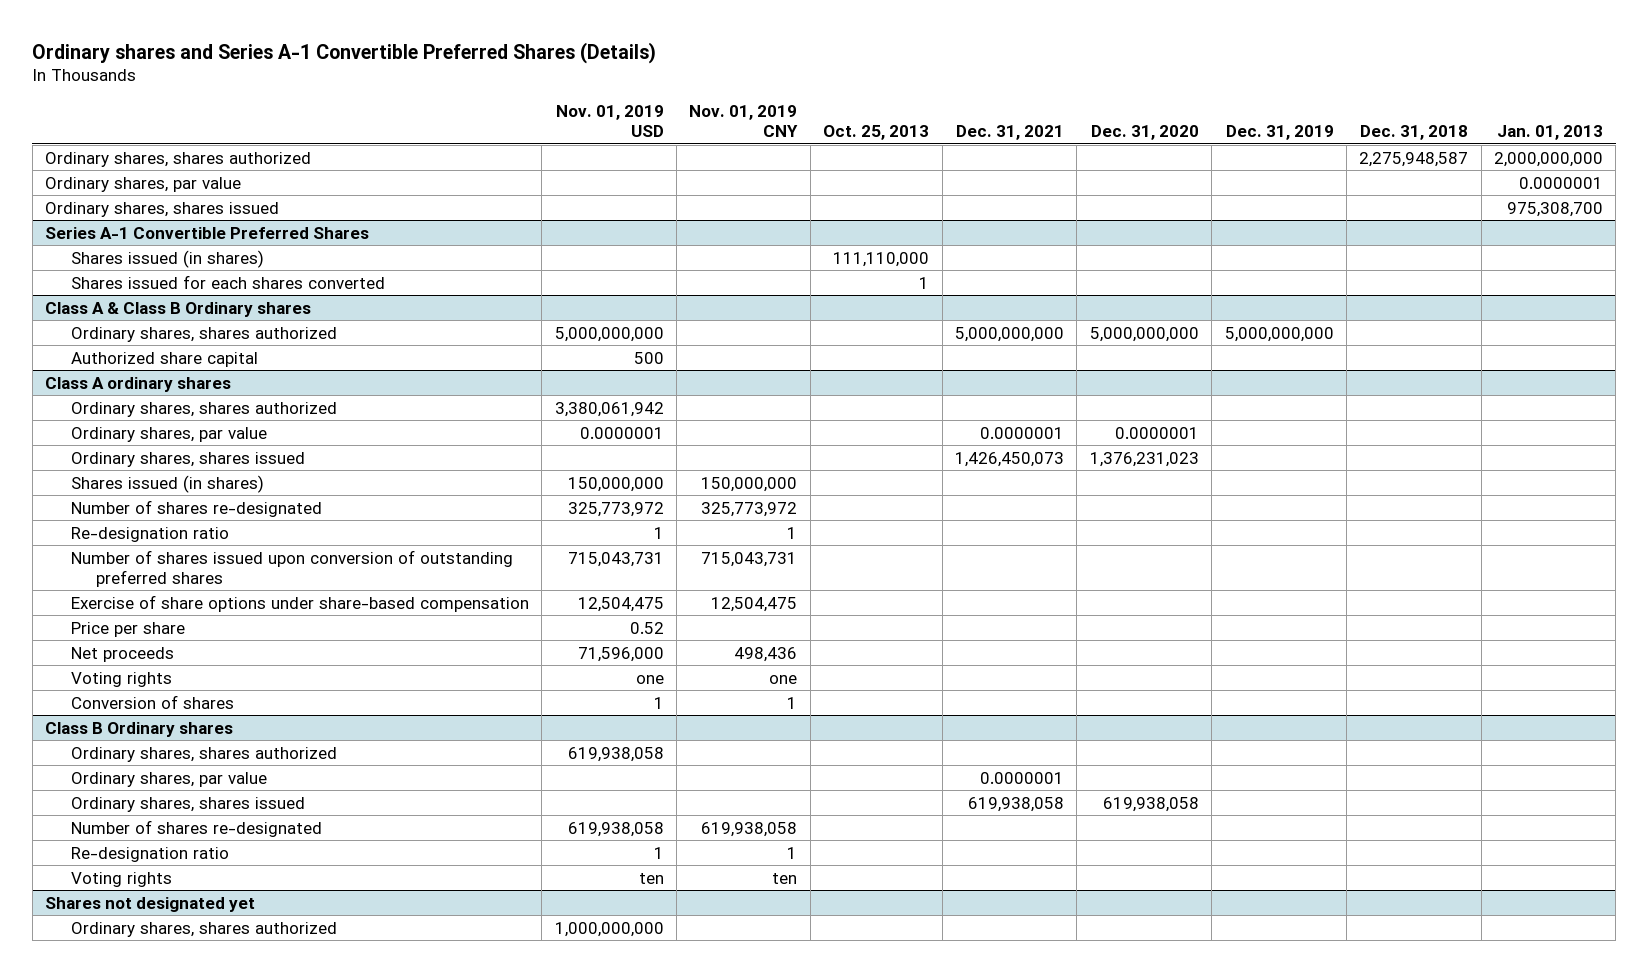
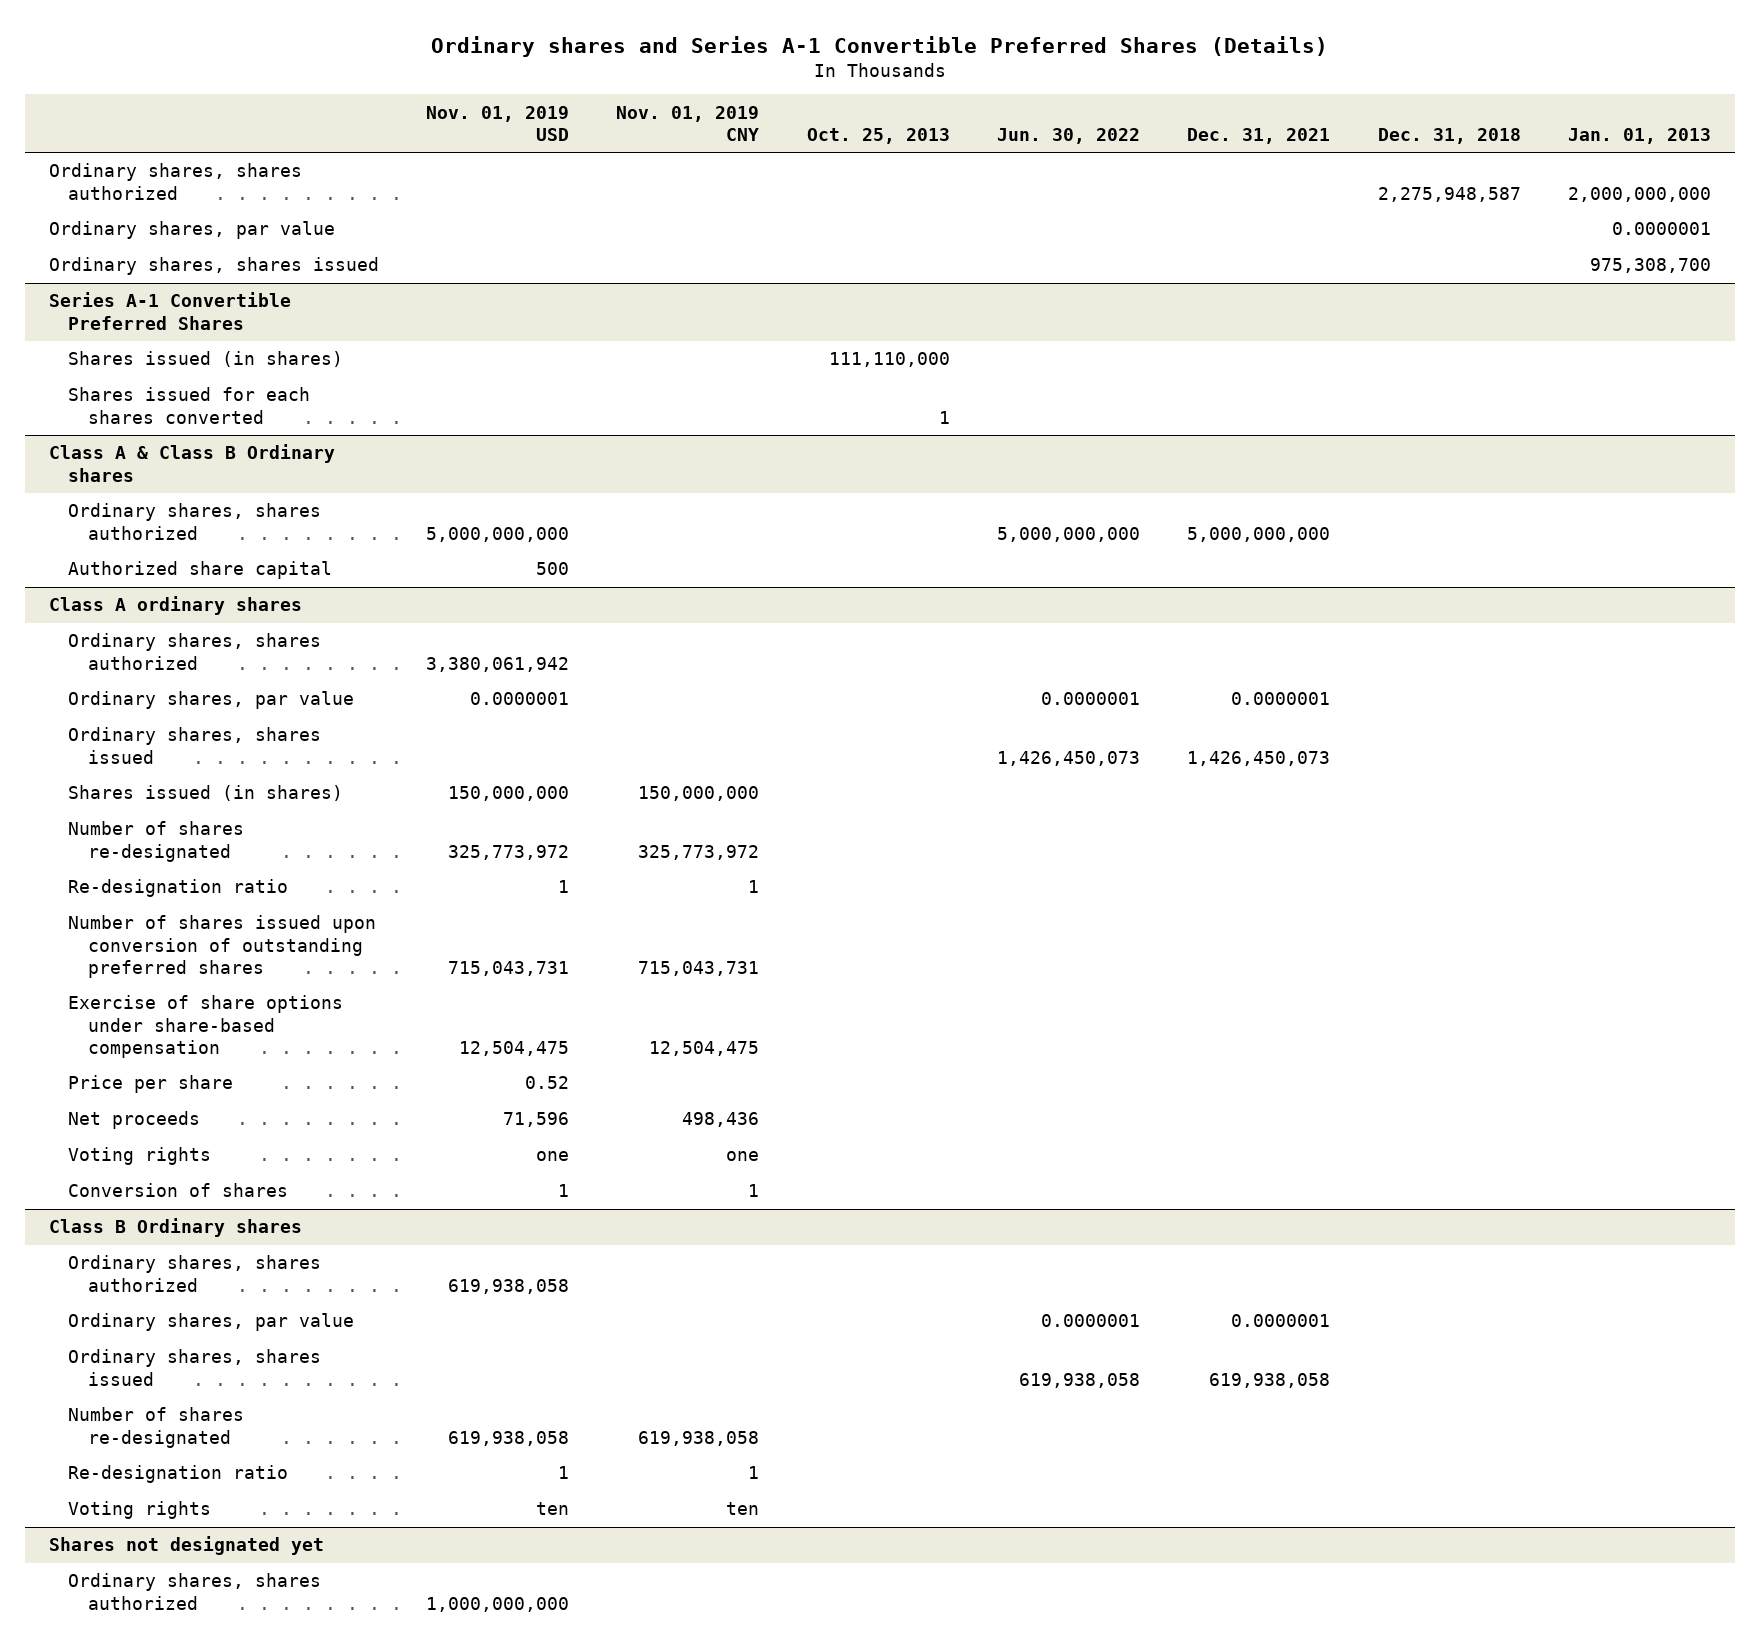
[1090,125,1199,141] Dec. 31, 2020 -> none
[1225,125,1334,141] Dec. 31, 2019 -> none
none -> [996,127,1140,144] Jun. 30, 2022
[577,646,664,662] 71,596,000 -> [502,1112,569,1128] 71,596

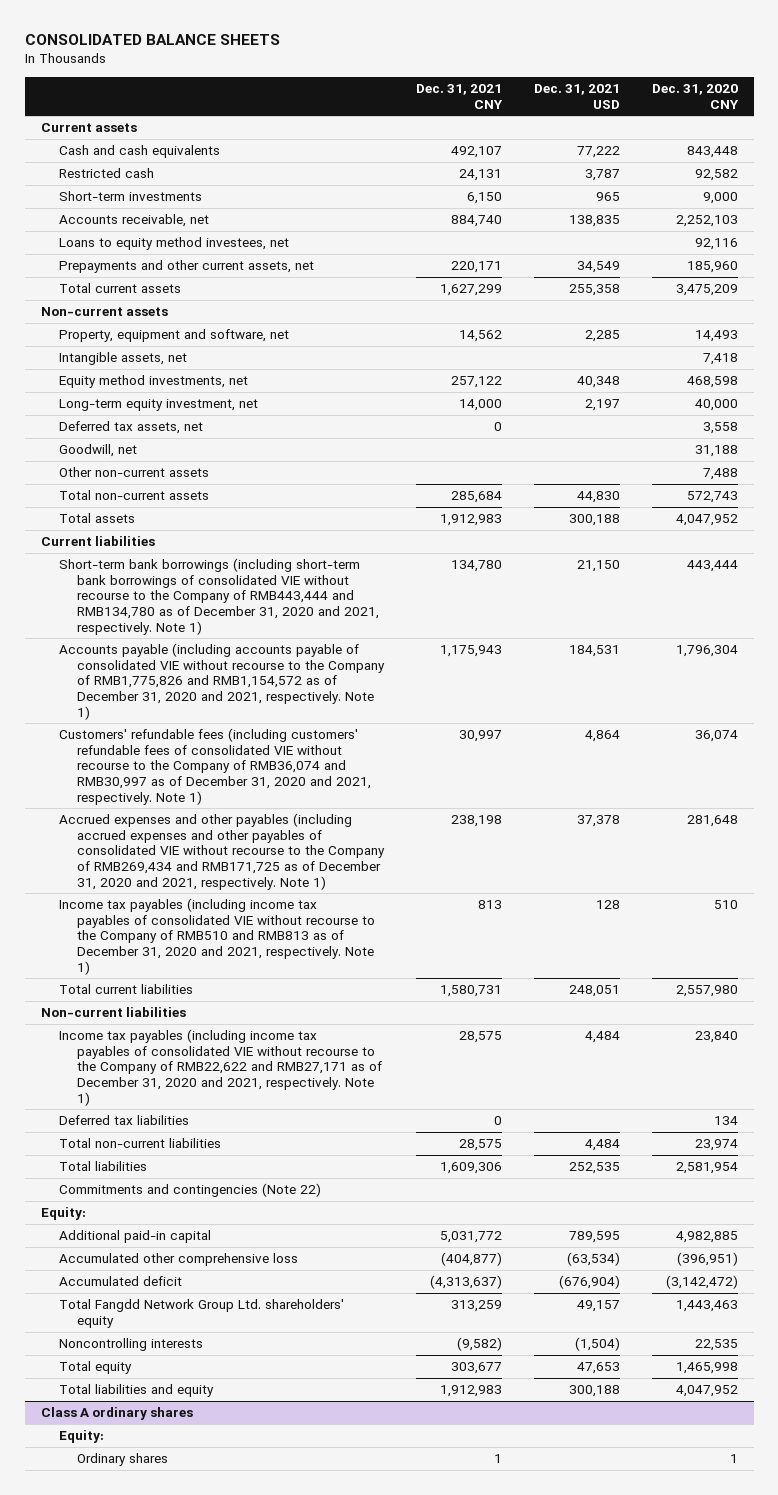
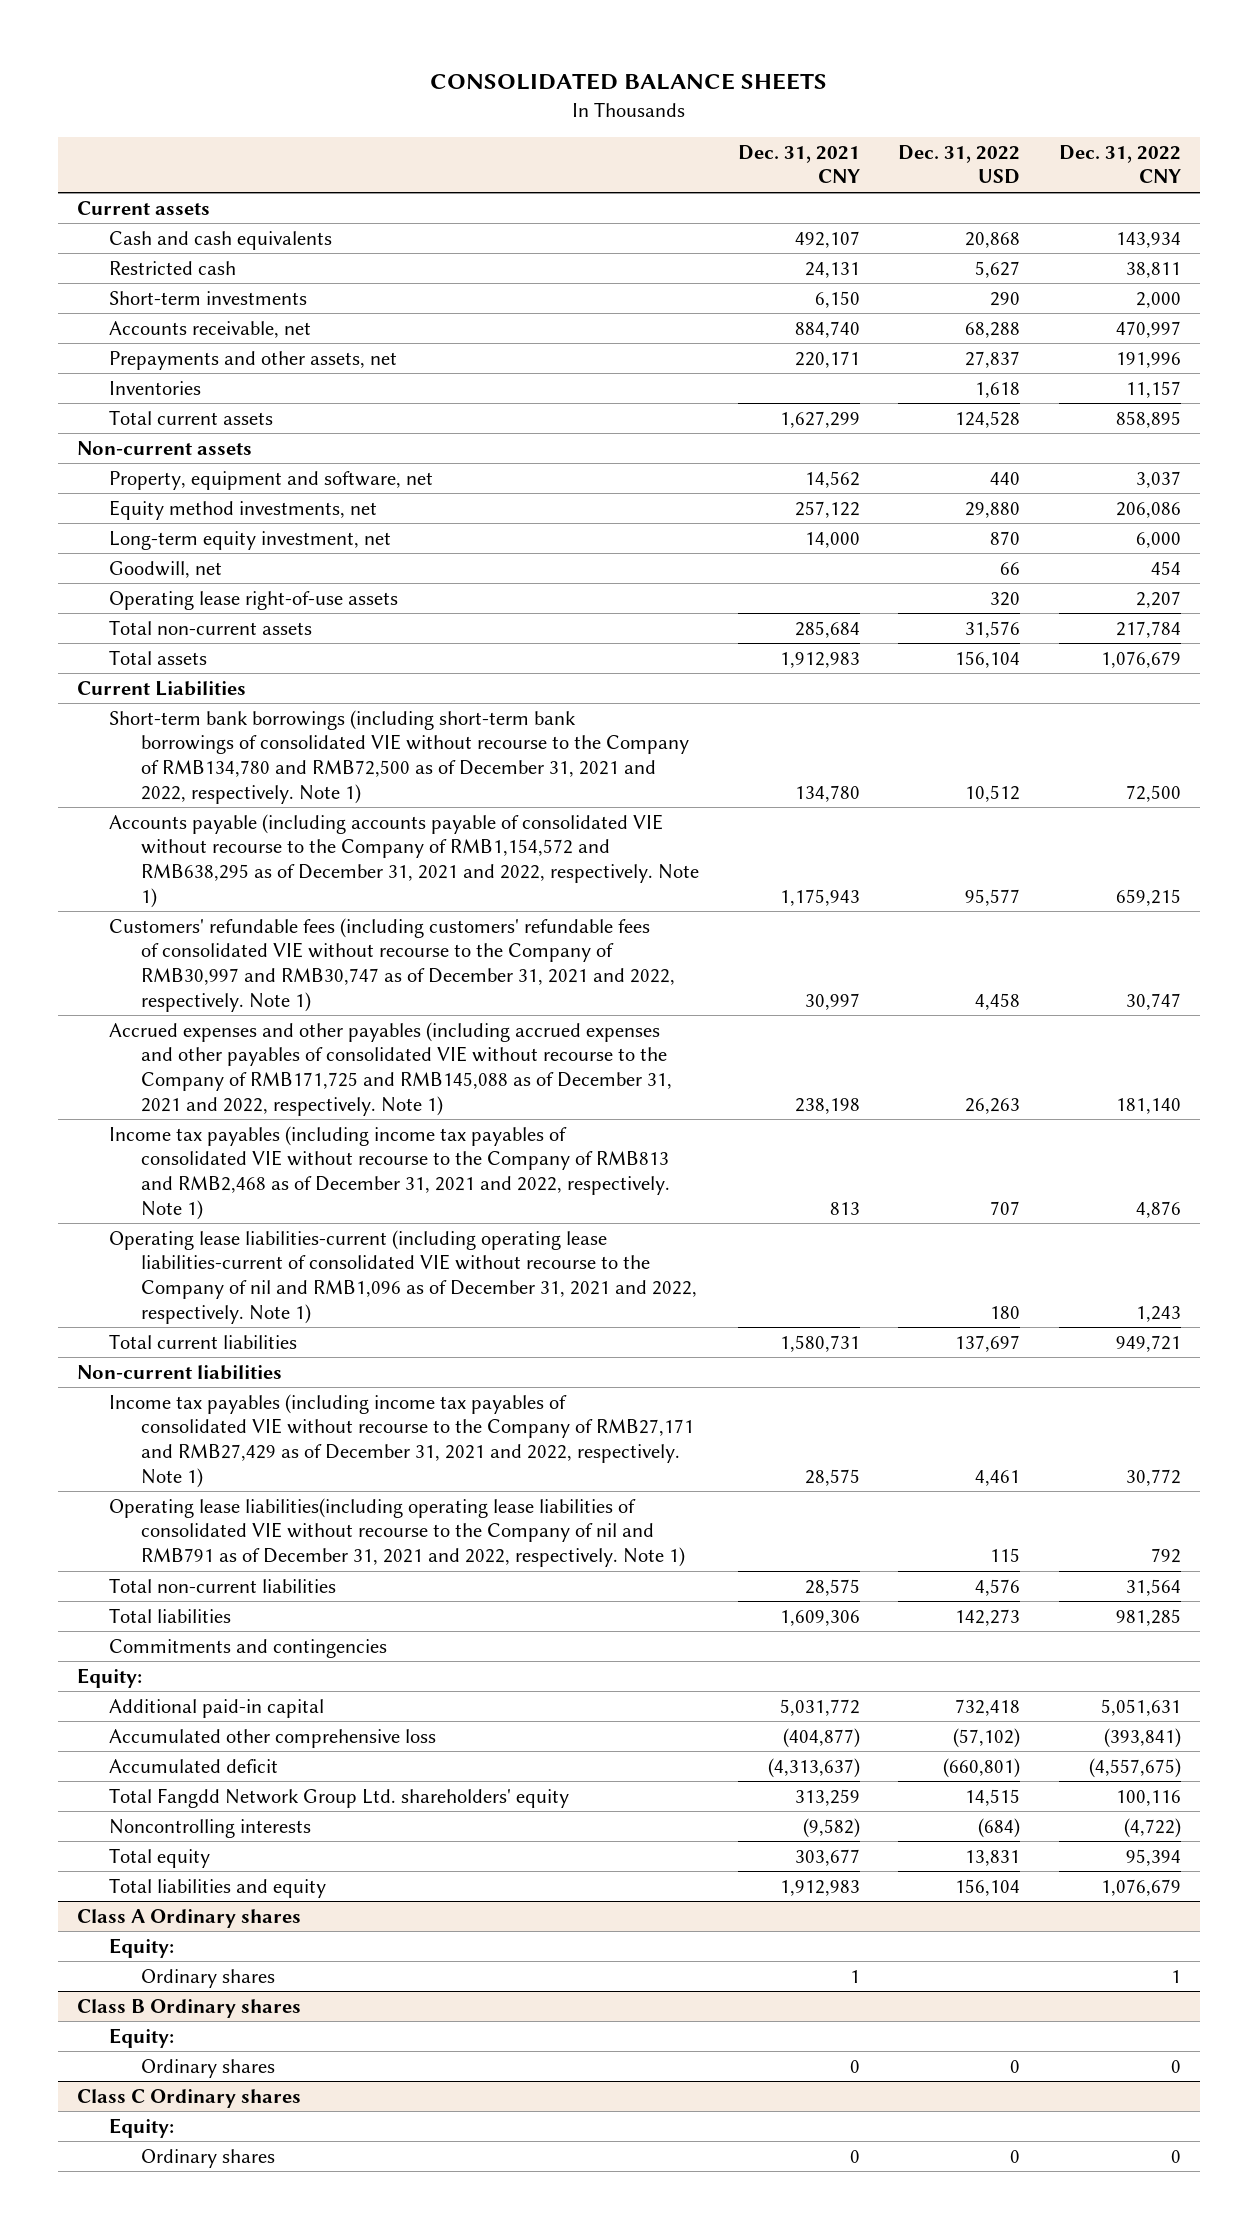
[533,83,620,109] Dec. 31, 2021 USD -> none
[651,83,739,109] Dec. 31, 2020 CNY -> none
none -> [898,144,1021,185] Dec. 31, 2022 USD
none -> [1059,144,1182,184] Dec. 31, 2022 CNY
[58,237,289,251] Loans to equity method investees, net -> none
[58,260,314,274] Prepayments and other current assets, net -> [108,350,397,370] Prepayments and other assets, net
none -> [108,380,201,395] Inventories
[58,352,187,366] Intangible assets, net -> none
[58,421,203,435] Deferred tax assets, net -> none
[58,467,209,478] Other non-current assets -> none
none -> [108,590,398,610] Operating lease right-of-use assets
[40,536,155,547] Current liabilities -> [77,680,247,696] Current Liabilities
[58,558,379,635] Short-term bank borrowings (including short-term bank borrowings of consolidated VIE without recourse to the Company of RMB443,444 and RMB134,780 as of December 31, 2020 and 2021, respectively. Note 1) -> [108,709,689,804] Short-term bank borrowings (including short-term bank borrowings of consolidated VIE without recourse to the Company of RMB134,780 and RMB72,500 as of December 31, 2021 and 2022, respectively. Note 1)
[58,643,385,720] Accounts payable (including accounts payable of consolidated VIE without recourse to the Company of RMB1,775,826 and RMB1,154,572 as of December 31, 2020 and 2021, respectively. Note 1) -> [108,813,699,908] Accounts payable (including accounts payable of consolidated VIE without recourse to the Company of RMB1,154,572 and RMB638,295 as of December 31, 2021 and 2022, respectively. Note 1)
[58,728,371,805] Customers' refundable fees (including customers' refundable fees of consolidated VIE without recourse to the Company of RMB36,074 and RMB30,997 as of December 31, 2020 and 2021, respectively. Note 1) -> [108,917,675,1012] Customers' refundable fees (including customers' refundable fees of consolidated VIE without recourse to the Company of RMB30,997 and RMB30,747 as of December 31, 2021 and 2022, respectively. Note 1)
[58,813,385,890] Accrued expenses and other payables (including accrued expenses and other payables of consolidated VIE without recourse to the Company of RMB269,434 and RMB171,725 as of December 31, 2020 and 2021, respectively. Note 1) -> [108,1021,672,1116] Accrued expenses and other payables (including accrued expenses and other payables of consolidated VIE without recourse to the Company of RMB171,725 and RMB145,088 as of December 31, 2021 and 2022, respectively. Note 1)
[58,898,375,975] Income tax payables (including income tax payables of consolidated VIE without recourse to the Company of RMB510 and RMB813 as of December 31, 2020 and 2021, respectively. Note 1) -> [108,1125,670,1220] Income tax payables (including income tax payables of consolidated VIE without recourse to the Company of RMB813 and RMB2,468 as of December 31, 2021 and 2022, respectively. Note 1)
none -> [108,1229,697,1324] Operating lease liabilities-current (including operating lease liabilities-current of consolidated VIE without recourse to the Company of nil and RMB1,096 as of December 31, 2021 and 2022, respectively. Note 1)
[58,1115,189,1126] Deferred tax liabilities -> none
[58,1029,382,1106] Income tax payables (including income tax payables of consolidated VIE without recourse to the Company of RMB22,622 and RMB27,171 as of December 31, 2020 and 2021, respectively. Note 1) -> [108,1393,694,1488] Income tax payables (including income tax payables of consolidated VIE without recourse to the Company of RMB27,171 and RMB27,429 as of December 31, 2021 and 2022, respectively. Note 1)
none -> [108,1497,685,1567] Operating lease liabilities(including operating lease liabilities of consolidated VIE without recourse to the Company of nil and RMB791 as of December 31, 2021 and 2022, respectively. Note 1)
[58,1183,321,1198] Commitments and contingencies (Note 22) -> [108,1638,387,1658] Commitments and contingencies
[40,1407,193,1421] Class A ordinary shares -> [77,1908,302,1928] Class A Ordinary shares
none -> [77,1998,302,2018] Class B Ordinary shares
none -> [108,2027,174,2048] Equity:
none -> [140,2058,275,2078] Ordinary shares
none -> [77,2088,302,2108] Class C Ordinary shares
none -> [108,2117,174,2138] Equity:
none -> [140,2148,275,2168] Ordinary shares

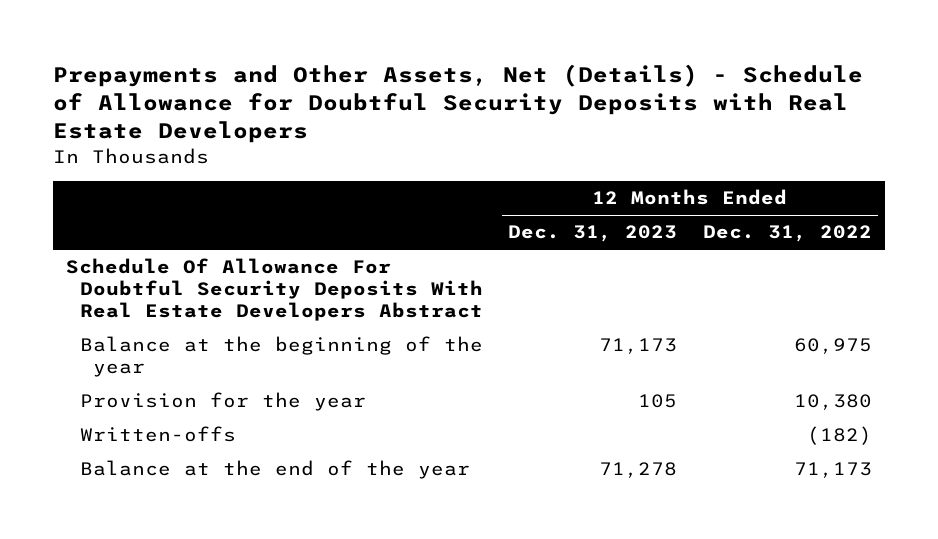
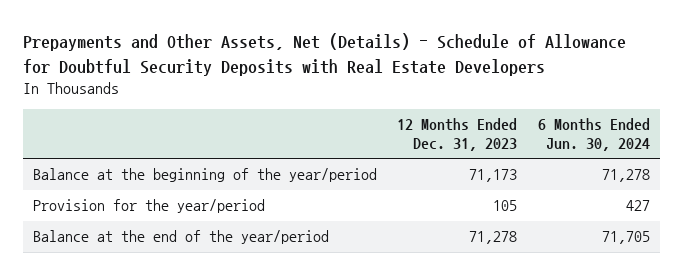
[702,225,872,243] Dec. 31, 2022 -> none
none -> [537,118,650,152] 6 Months Ended Jun. 30, 2024
[66,258,483,322] Schedule Of Allowance For Doubtful Security Deposits With Real Estate Developers Abstract -> none
[79,426,236,443] Written-offs -> none
[79,336,483,378] Balance at the beginning of the year -> [32,168,377,183] Balance at the beginning of the year/period
[79,392,366,412] Provision for the year -> [32,199,265,214] Provision for the year/period
[79,460,470,480] Balance at the end of the year -> [32,230,329,245] Balance at the end of the year/period

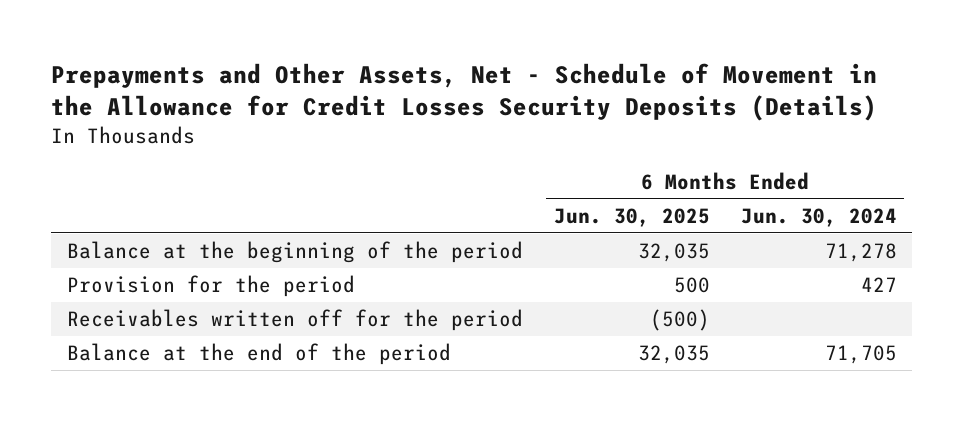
[22,33,626,76] Prepayments and Other Assets, Net (Details) - Schedule of Allowance for Doubtful Security Deposits with Real Estate Developers -> [51,63,878,122] Prepayments and Other Assets, Net - Schedule of Movement in the Allowance for Credit Losses Security Deposits (Details)
[397,118,518,152] 12 Months Ended Dec. 31, 2023 -> none
none -> [553,207,710,227] Jun. 30, 2025
[32,168,377,183] Balance at the beginning of the year/period -> [66,241,523,264] Balance at the beginning of the period
[32,199,265,214] Provision for the year/period -> [66,275,355,298] Provision for the period
none -> [66,309,523,332] Receivables written off for the period
[32,230,329,245] Balance at the end of the year/period -> [66,343,451,366] Balance at the end of the period

